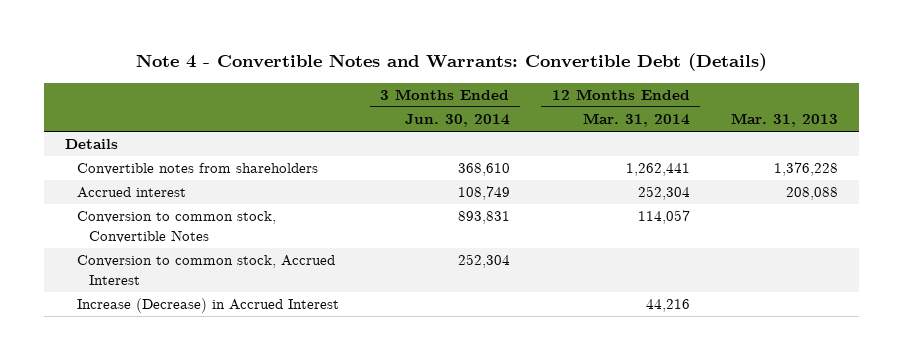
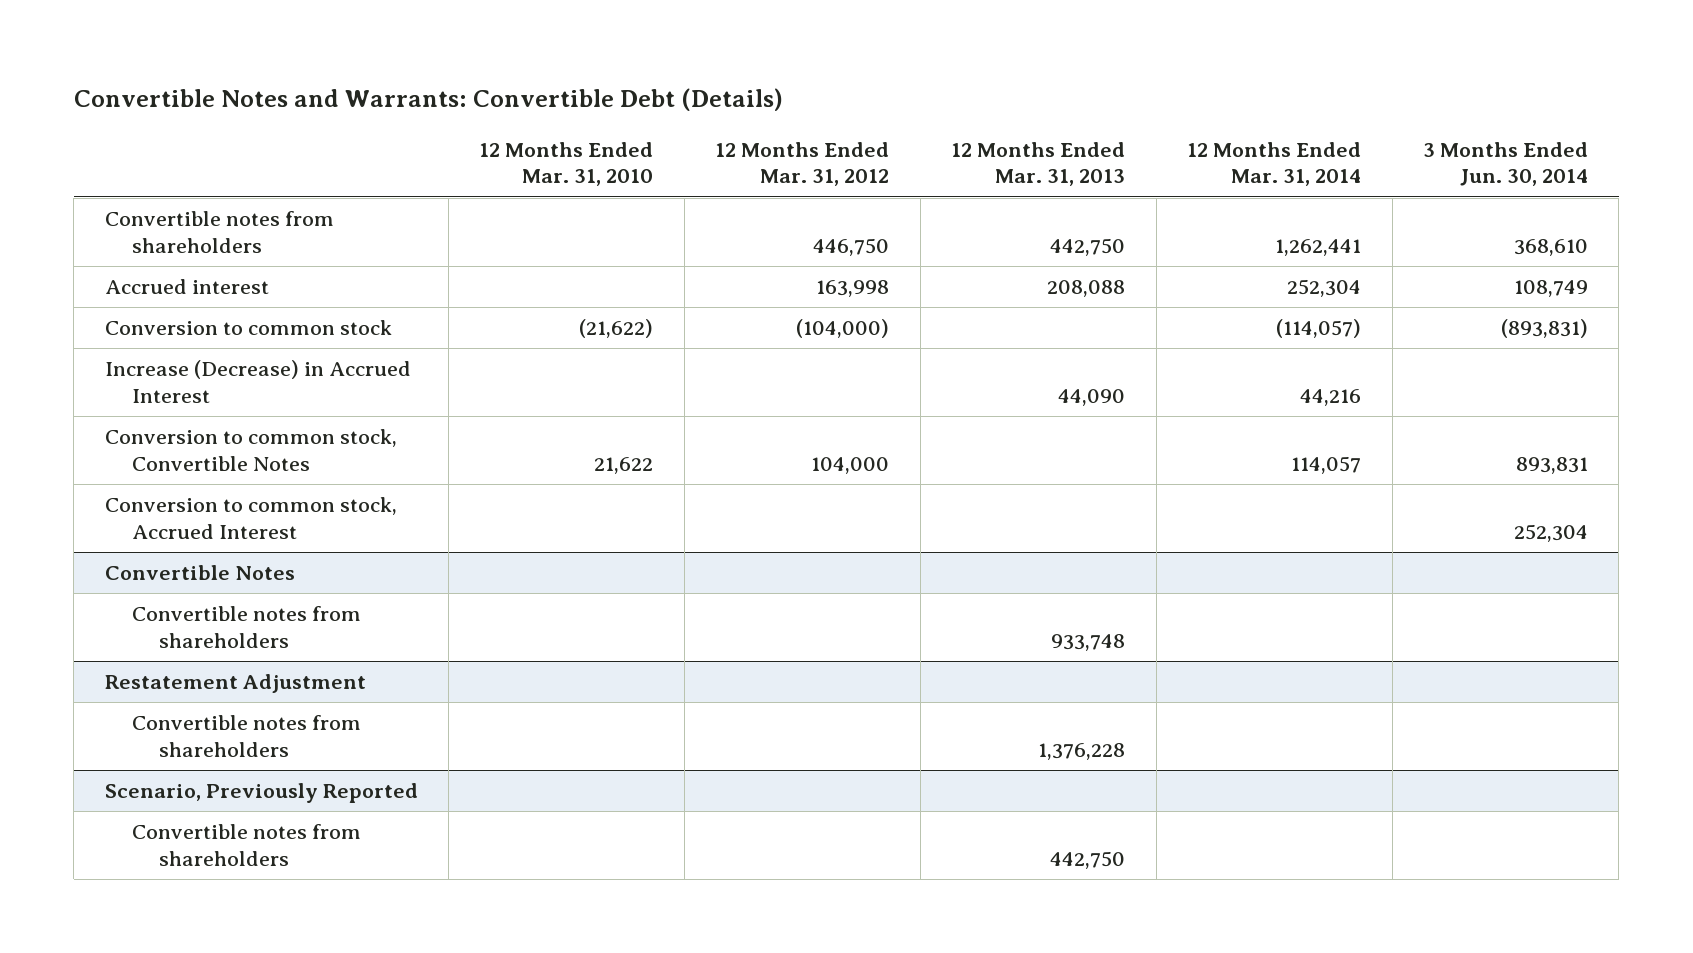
[135,53,767,72] Note 4 - Convertible Notes and Warrants: Convertible Debt (Details) -> [73,88,783,112] Convertible Notes and Warrants: Convertible Debt (Details)
[731,113,839,128] Mar. 31, 2013 -> none
none -> [479,141,654,187] 12 Months Ended Mar. 31, 2010
none -> [715,141,890,187] 12 Months Ended Mar. 31, 2012
none -> [951,141,1126,187] 12 Months Ended Mar. 31, 2013
[64,139,118,150] Details -> none
none -> [104,320,392,336] Conversion to common stock
[76,298,339,314] Increase (Decrease) in Accrued Interest -> [104,360,411,403] Increase (Decrease) in Accrued Interest
none -> [104,565,295,581] Convertible Notes
none -> [131,606,361,648] Convertible notes from shareholders
none -> [104,674,366,694] Restatement Adjustment
none -> [131,715,361,757] Convertible notes from shareholders
none -> [104,783,418,804] Scenario, Previously Reported
none -> [131,824,361,866] Convertible notes from shareholders

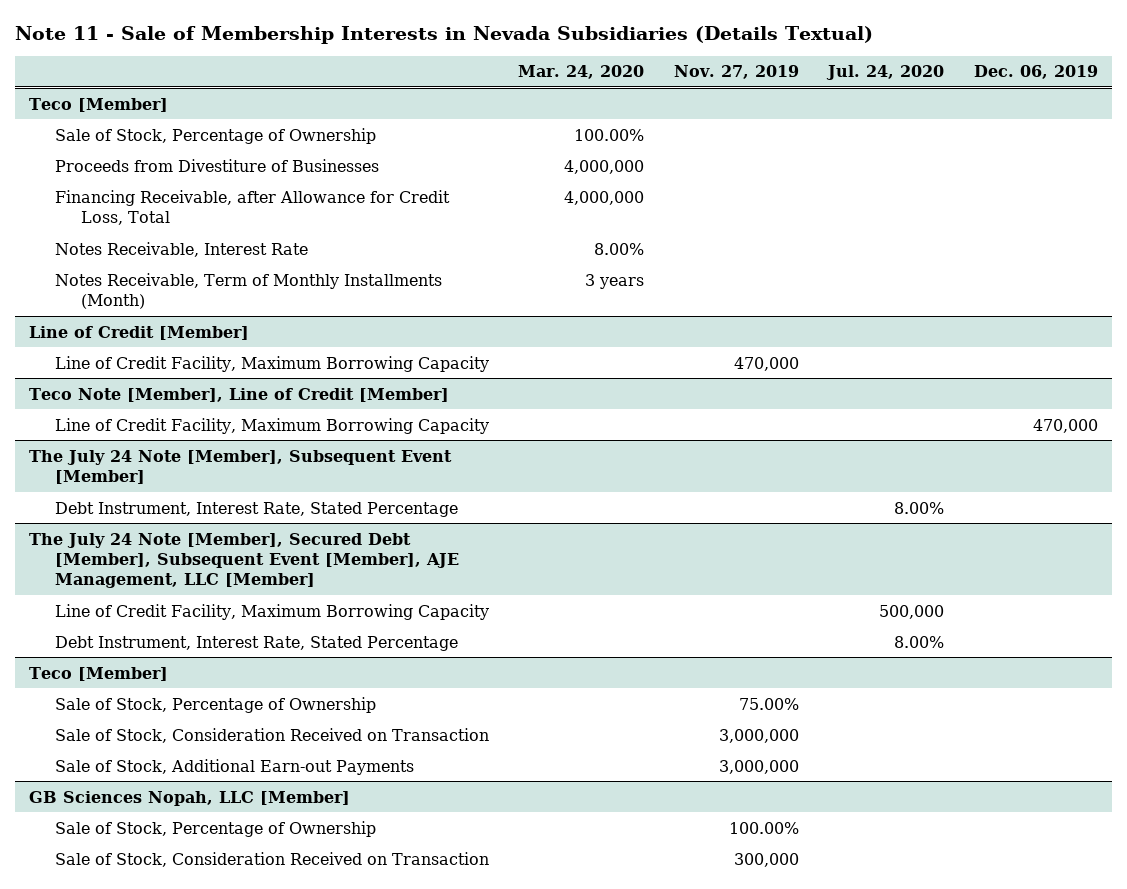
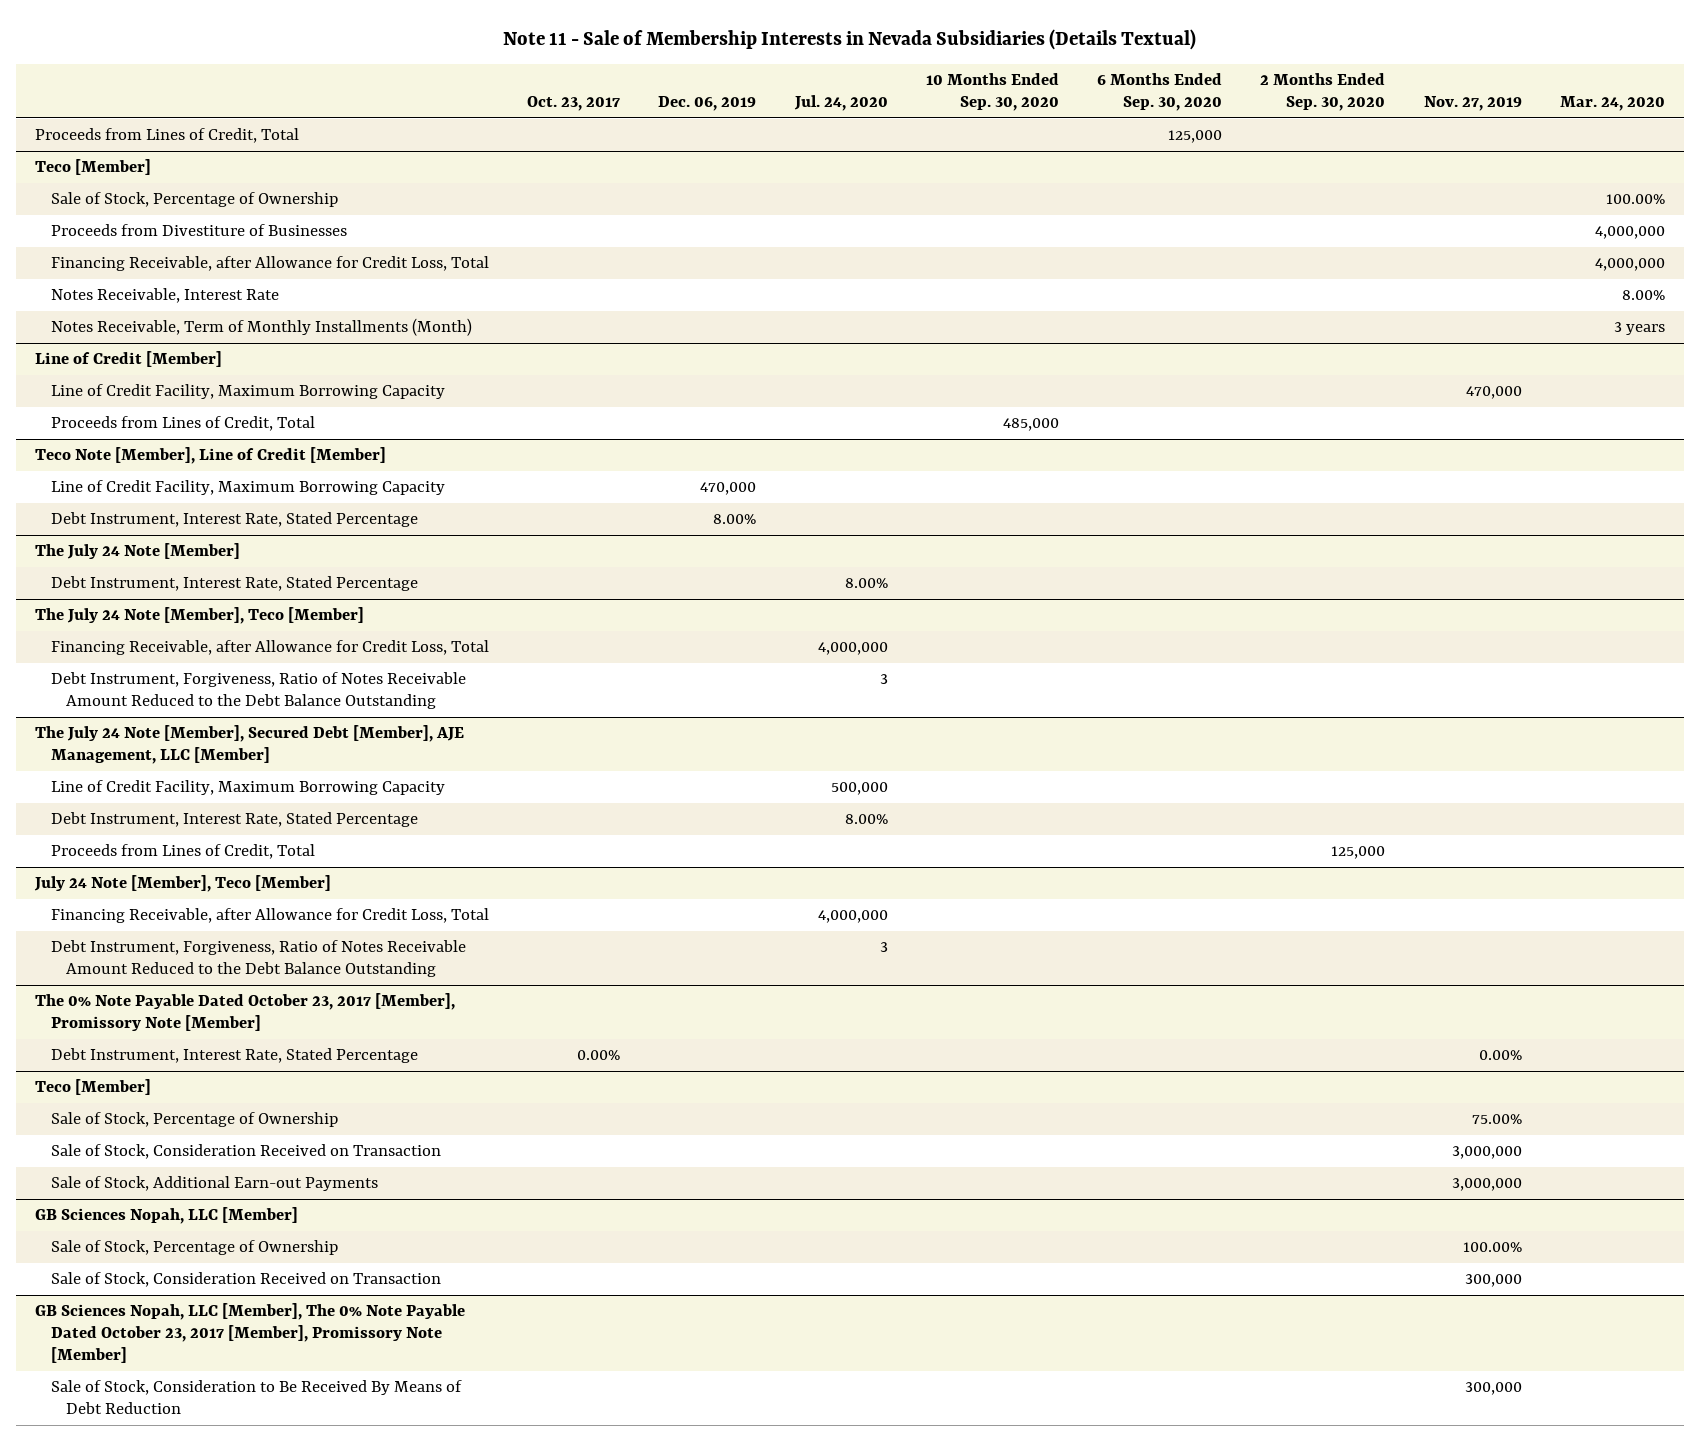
none -> [527,96,621,112] Oct. 23, 2017
none -> [925,73,1059,112] 10 Months Ended Sep. 30, 2020
none -> [1097,73,1223,112] 6 Months Ended Sep. 30, 2020
none -> [1260,73,1386,112] 2 Months Ended Sep. 30, 2020
none -> [35,128,300,144] Proceeds from Lines of Credit, Total
none -> [50,416,315,432] Proceeds from Lines of Credit, Total
none -> [50,512,418,528] Debt Instrument, Interest Rate, Stated Percentage
[29,449,453,484] The July 24 Note [Member], Subsequent Event [Member] -> [35,543,241,560] The July 24 Note [Member]
none -> [35,607,365,625] The July 24 Note [Member], Teco [Member]
none -> [50,640,489,656] Financing Receivable, after Allowance for Credit Loss, Total
none -> [50,672,466,710] Debt Instrument, Forgiveness, Ratio of Notes Receivable Amount Reduced to the Debt Balance Outstanding
[29,532,459,588] The July 24 Note [Member], Secured Debt [Member], Subsequent Event [Member], AJE Management, LLC [Member] -> [35,725,465,765] The July 24 Note [Member], Secured Debt [Member], AJE Management, LLC [Member]
none -> [50,844,315,860] Proceeds from Lines of Credit, Total
none -> [34,875,332,893] July 24 Note [Member], Teco [Member]
none -> [50,908,489,924] Financing Receivable, after Allowance for Credit Loss, Total
none -> [50,940,466,978] Debt Instrument, Forgiveness, Ratio of Notes Receivable Amount Reduced to the Debt Balance Outstanding
none -> [35,993,456,1032] The 0% Note Payable Dated October 23, 2017 [Member], Promissory Note [Member]
none -> [50,1048,418,1064] Debt Instrument, Interest Rate, Stated Percentage
none -> [35,1303,466,1364] GB Sciences Nopah, LLC [Member], The 0% Note Payable Dated October 23, 2017 [Member], Promissory Note [Member]
none -> [50,1380,462,1415] Sale of Stock, Consideration to Be Received By Means of Debt Reduction

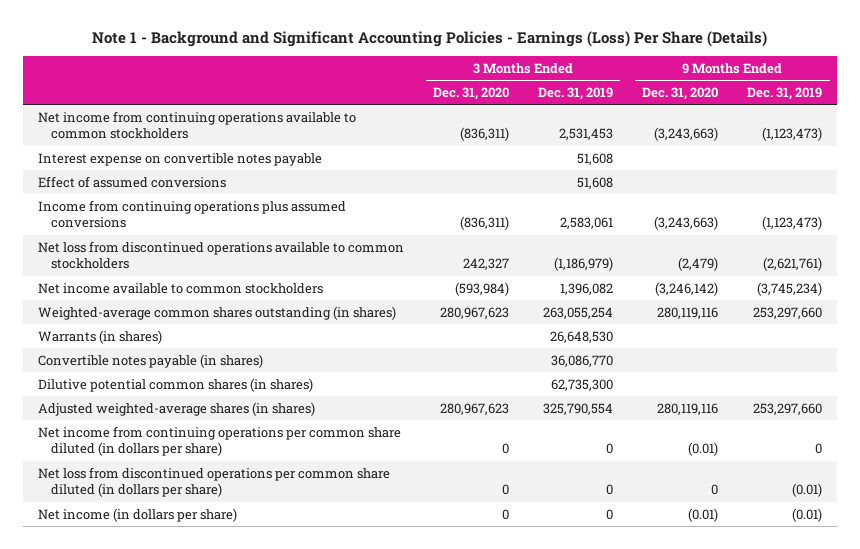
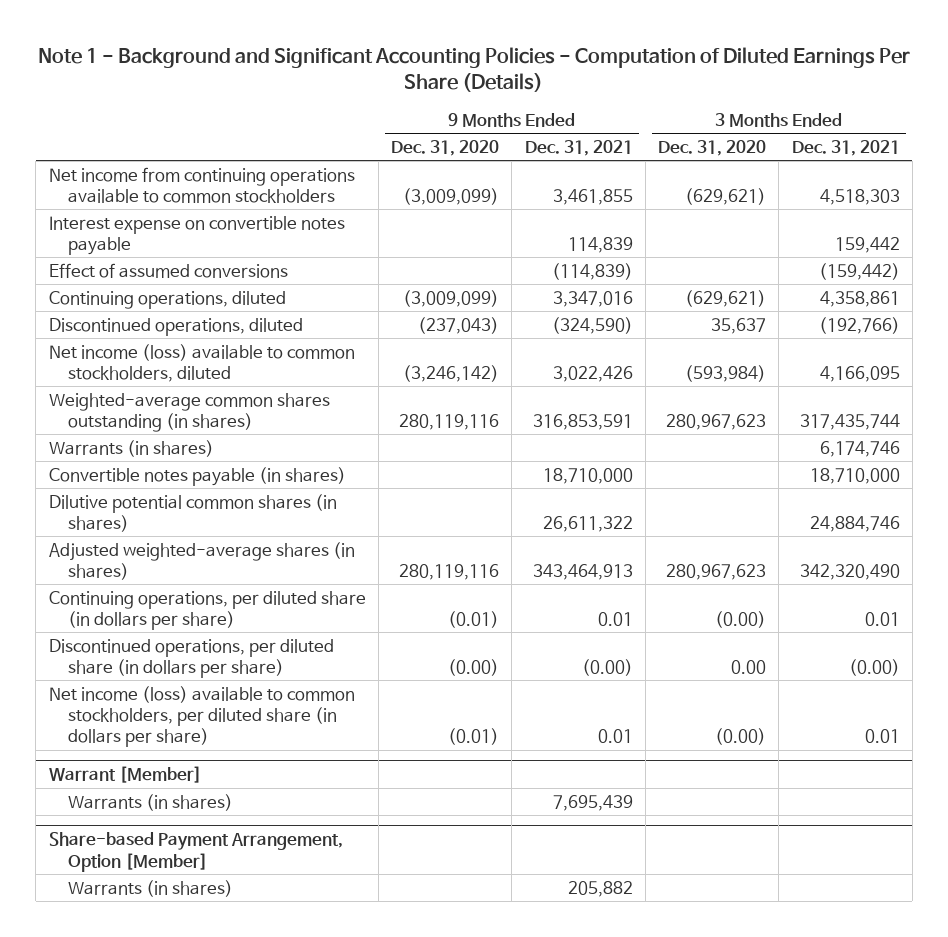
[92,31,768,48] Note 1 - Background and Significant Accounting Policies - Earnings (Loss) Per Share (Details) -> [38,46,911,93] Note 1 - Background and Significant Accounting Policies - Computation of Diluted Earnings Per Share (Details)
[538,86,614,100] Dec. 31, 2019 -> none
[747,86,823,100] Dec. 31, 2019 -> none
none -> [524,139,633,156] Dec. 31, 2021
none -> [791,139,900,156] Dec. 31, 2021
[459,127,509,142] (836,311) -> [685,188,767,206] (629,621)
[654,127,719,142] (3,243,663) -> [403,188,500,206] (3,009,099)
[37,199,346,229] Income from continuing operations plus assumed conversions -> [48,290,286,309] Continuing operations, diluted
[459,216,509,231] (836,311) -> [685,289,767,307] (629,621)
[654,216,719,231] (3,243,663) -> [403,289,500,307] (3,009,099)
[37,240,404,270] Net loss from discontinued operations available to common stockholders -> [48,317,303,336] Discontinued operations, diluted
[462,258,509,271] 242,327 -> [711,317,767,334] 35,637
[678,257,719,272] (2,479) -> [418,316,500,334] (237,043)
[37,282,323,294] Net income available to common stockholders -> [48,343,355,383] Net income (loss) available to common stockholders, diluted
[37,425,401,457] Net income from continuing operations per common share diluted (in dollars per share) -> [48,590,366,631] Continuing operations, per diluted share (in dollars per share)
[501,443,509,455] 0 -> [715,611,767,629] (0.00)
[37,466,390,498] Net loss from discontinued operations per common share diluted (in dollars per share) -> [48,638,334,679] Discontinued operations, per diluted share (in dollars per share)
[501,484,509,496] 0 -> [731,660,767,675] 0.00
[711,484,719,496] 0 -> [448,659,500,677] (0.00)
[37,507,237,522] Net income (in dollars per share) -> [48,685,355,748] Net income (loss) available to common stockholders, per diluted share (in dollars per share)
[501,508,509,520] 0 -> [715,728,767,746] (0.00)
none -> [48,766,202,784] Warrant [Member]
none -> [67,793,233,811] Warrants (in shares)
none -> [48,832,343,872] Share-based Payment Arrangement, Option [Member]
none -> [67,879,233,897] Warrants (in shares)

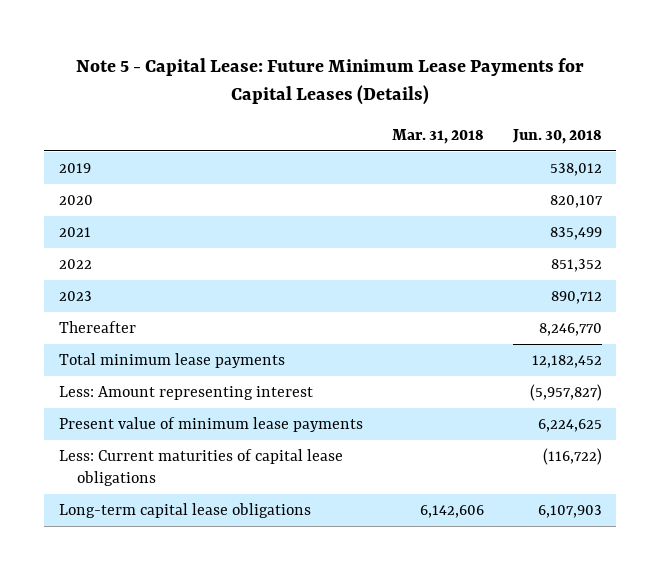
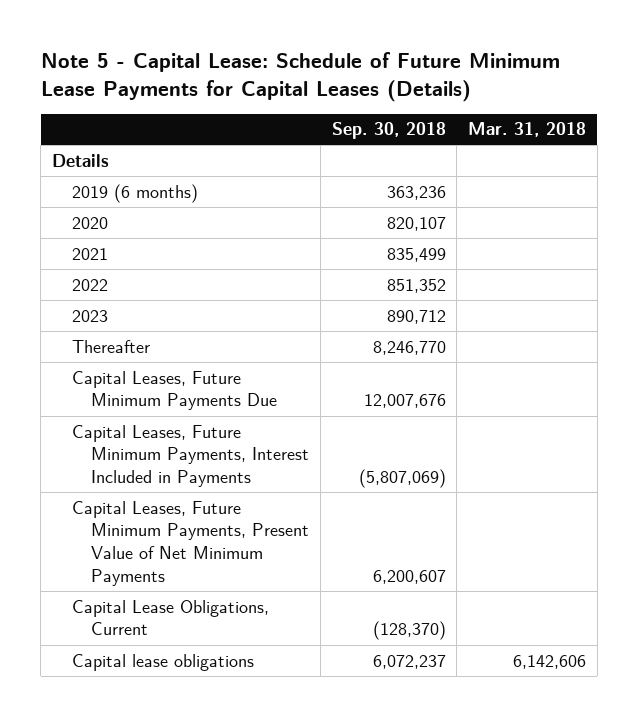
[76,58,585,106] Note 5 - Capital Lease: Future Minimum Lease Payments for Capital Leases (Details) -> [40,52,560,102] Note 5 - Capital Lease: Schedule of Future Minimum Lease Payments for Capital Leases (Details)
[511,128,602,144] Jun. 30, 2018 -> none
none -> [331,122,446,140] Sep. 30, 2018
[58,163,91,174] 2019 -> none
none -> [52,153,110,167] Details
none -> [71,183,198,203] 2019 (6 months)
[58,386,313,401] Less: Amount representing interest -> none
[58,353,285,369] Total minimum lease payments -> [71,370,278,411] Capital Leases, Future Minimum Payments Due
[58,417,363,433] Present value of minimum lease payments -> [71,424,310,488] Capital Leases, Future Minimum Payments, Interest Included in Payments
none -> [71,500,310,586] Capital Leases, Future Minimum Payments, Present Value of Net Minimum Payments
[58,449,343,486] Less: Current maturities of capital lease obligations -> [71,599,269,636] Capital Lease Obligations, Current
[58,503,311,519] Long-term capital lease obligations -> [71,653,254,671] Capital lease obligations

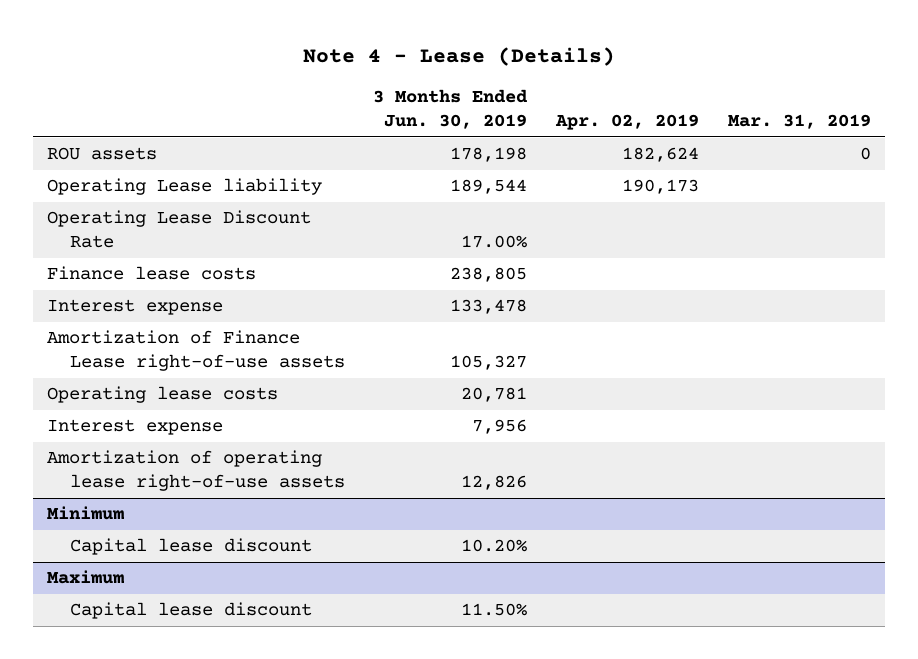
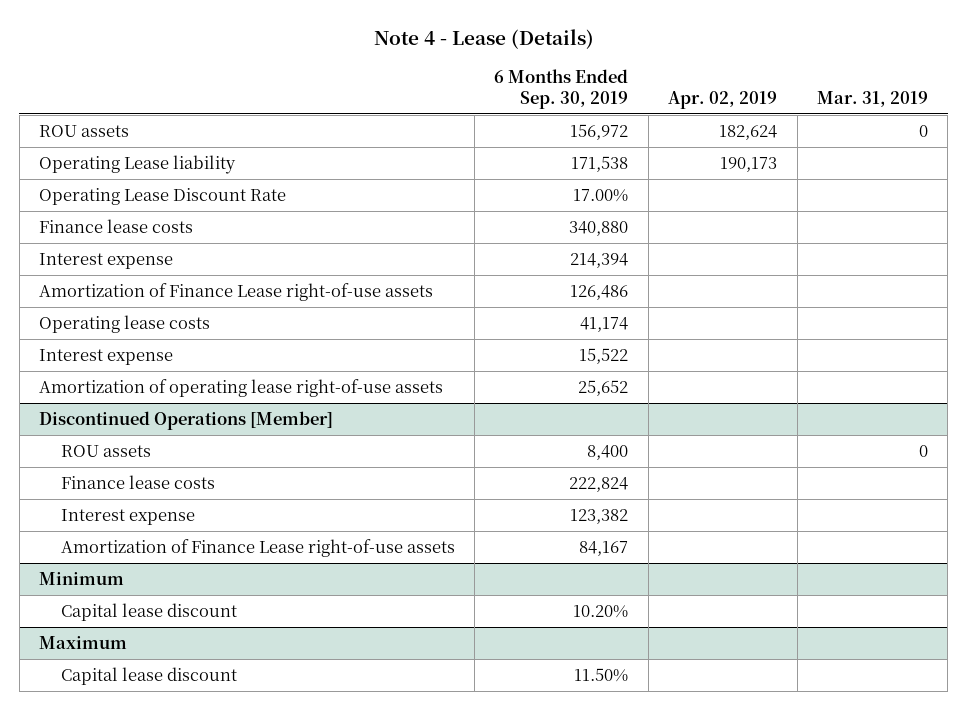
[373,89,529,130] 3 Months Ended Jun. 30, 2019 -> none
none -> [494,68,629,109] 6 Months Ended Sep. 30, 2019
none -> [39,410,334,430] Discontinued Operations [Member]
none -> [60,444,151,457] ROU assets
none -> [60,474,215,489] Finance lease costs
none -> [60,508,195,525] Interest expense
none -> [60,538,455,557] Amortization of Finance Lease right-of-use assets

